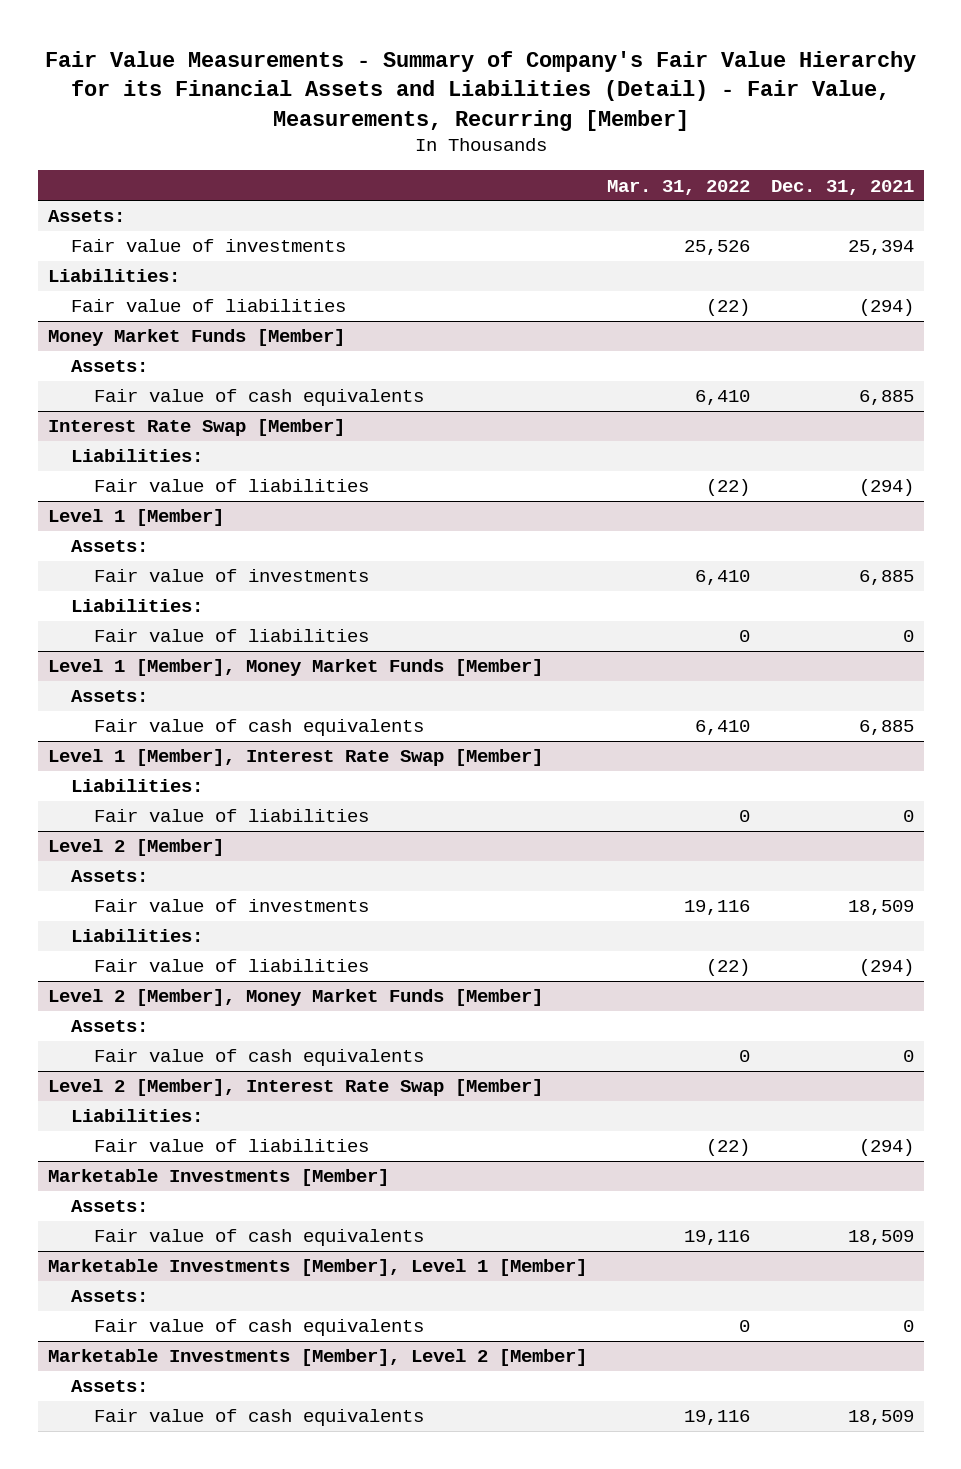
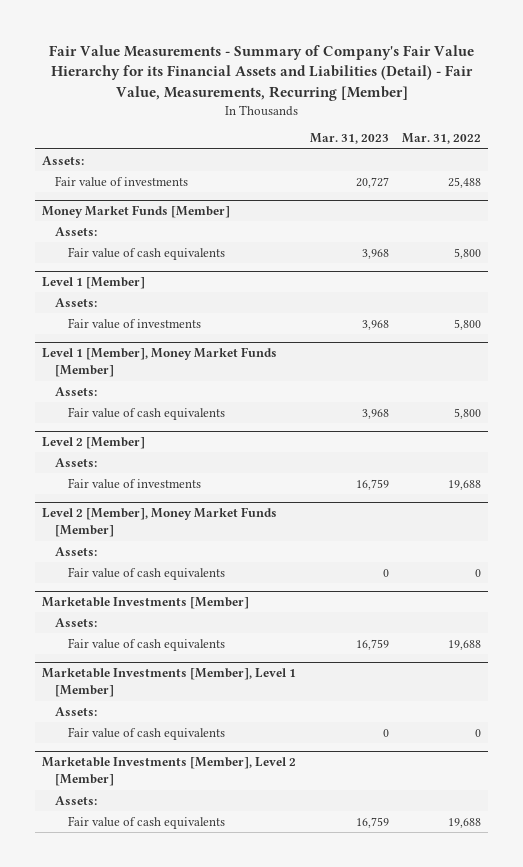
[770,179,914,195] Dec. 31, 2021 -> none
none -> [309,133,389,145] Mar. 31, 2023
[47,269,180,283] Liabilities: -> none
[70,299,346,313] Fair value of liabilities -> none
[684,240,751,256] 25,526 -> [448,176,482,188] 25,488
[47,419,345,437] Interest Rate Swap [Member] -> none
[70,449,203,463] Liabilities: -> none
[93,479,369,493] Fair value of liabilities -> none
[695,390,751,406] 6,410 -> [454,247,482,259] 5,800
[70,599,203,613] Liabilities: -> none
[93,629,369,643] Fair value of liabilities -> none
[695,570,751,586] 6,410 -> [454,318,482,330] 5,800
[47,749,543,767] Level 1 [Member], Interest Rate Swap [Member] -> none
[70,779,203,793] Liabilities: -> none
[93,809,369,823] Fair value of liabilities -> none
[695,720,751,736] 6,410 -> [454,407,482,419] 5,800
[70,929,203,943] Liabilities: -> none
[93,959,369,973] Fair value of liabilities -> none
[684,900,751,916] 19,116 -> [448,479,482,490] 19,688
[47,1079,543,1097] Level 2 [Member], Interest Rate Swap [Member] -> none
[70,1109,203,1123] Liabilities: -> none
[93,1139,369,1153] Fair value of liabilities -> none
[684,1230,751,1246] 19,116 -> [448,639,482,650] 19,688
[684,1410,751,1426] 19,116 -> [448,817,482,828] 19,688

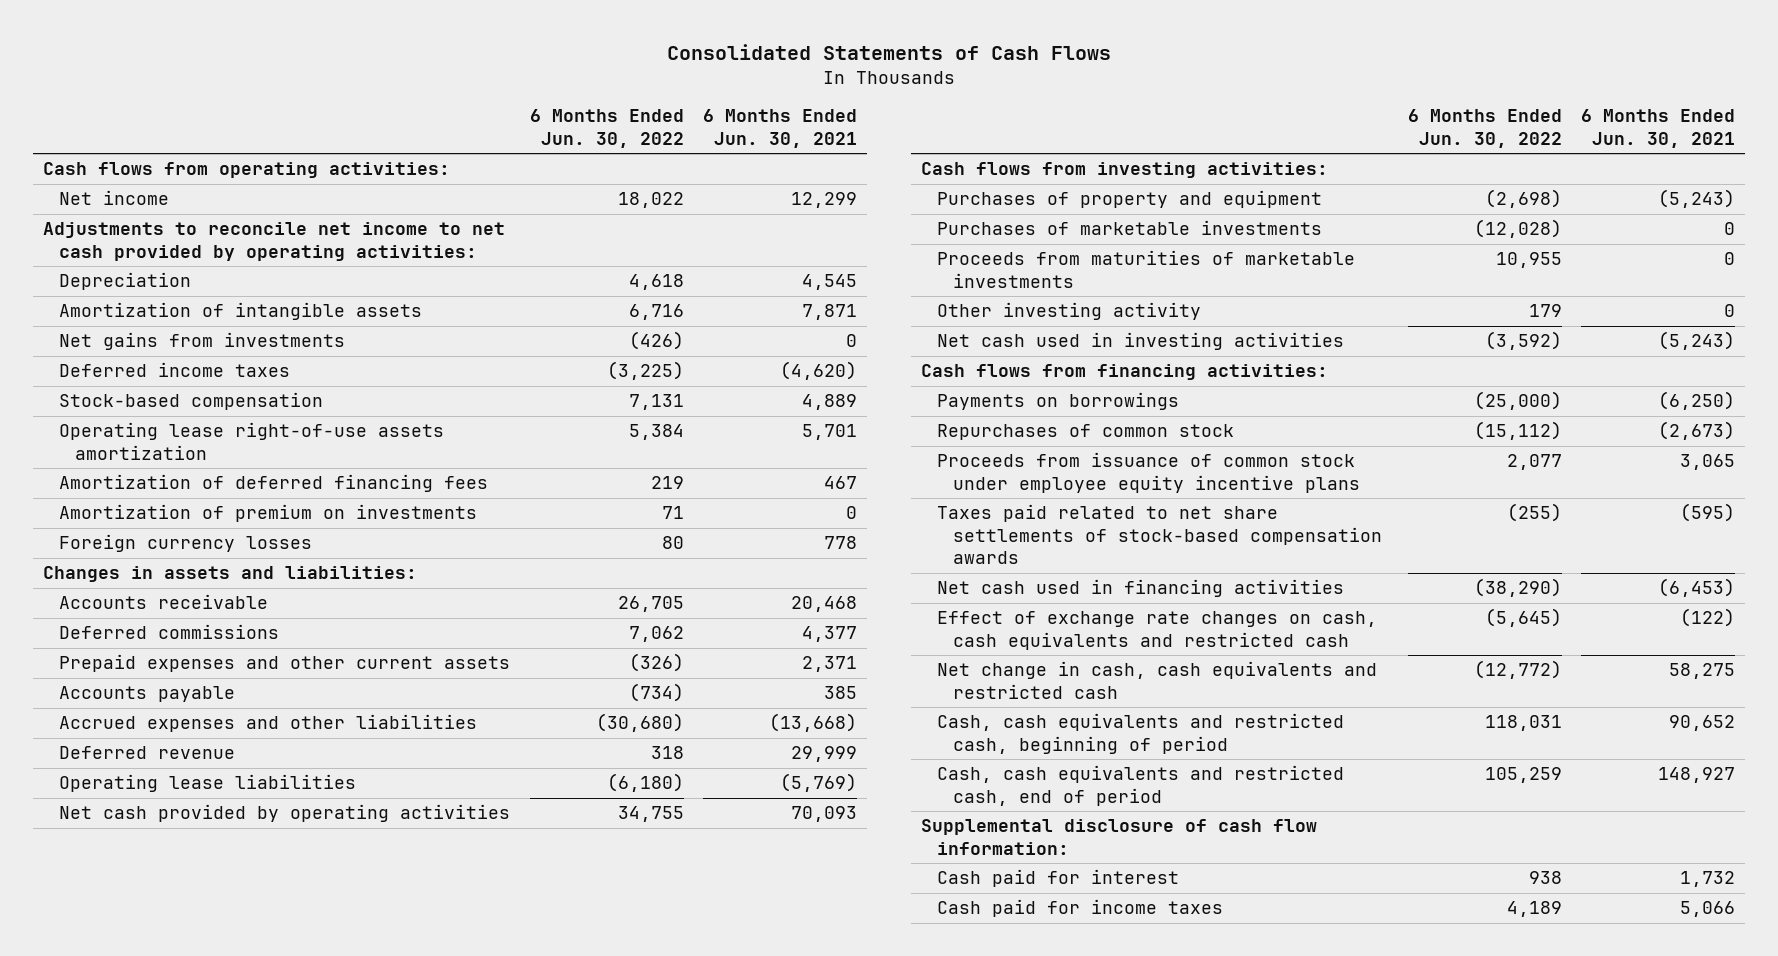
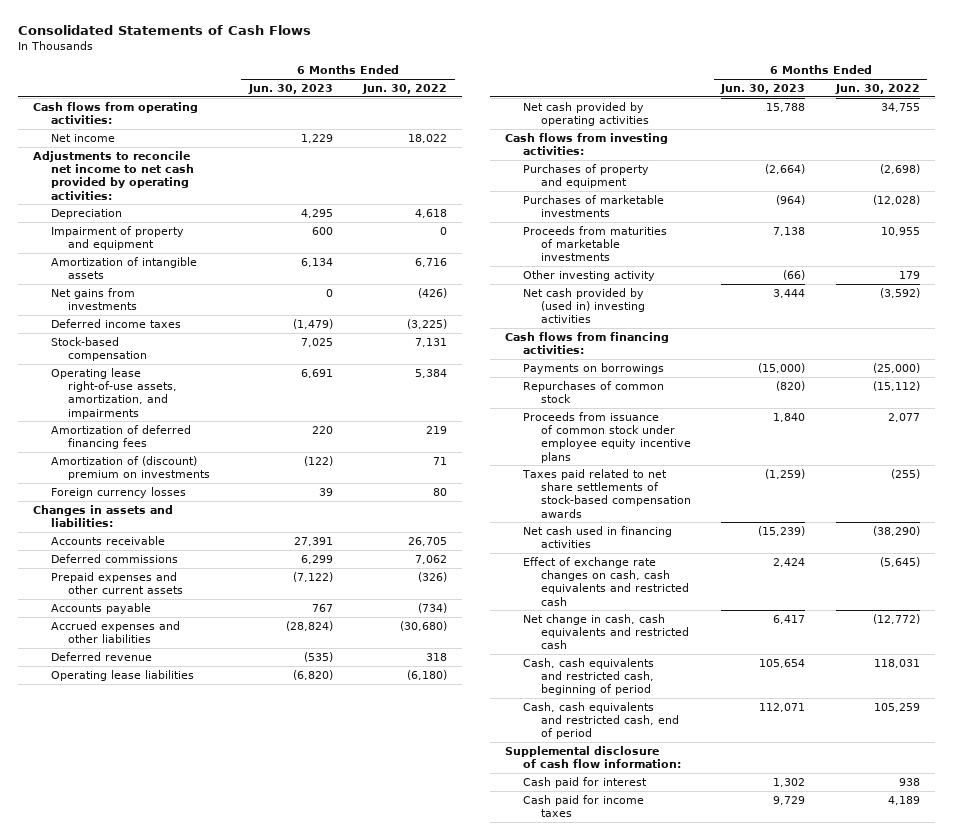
[703,109,858,148] 6 Months Ended Jun. 30, 2021 -> none
none -> [247,84,333,95] Jun. 30, 2023
none -> [50,225,184,251] Impairment of property and equipment
[58,422,444,460] Operating lease right-of-use assets amortization -> [50,367,178,419] Operating lease right-of-use assets, amortization, and impairments
[58,504,477,523] Amortization of premium on investments -> [50,455,211,481] Amortization of (discount) premium on investments
[936,332,1344,351] Net cash used in investing activities -> [523,287,645,324] Net cash provided by (used in) investing activities

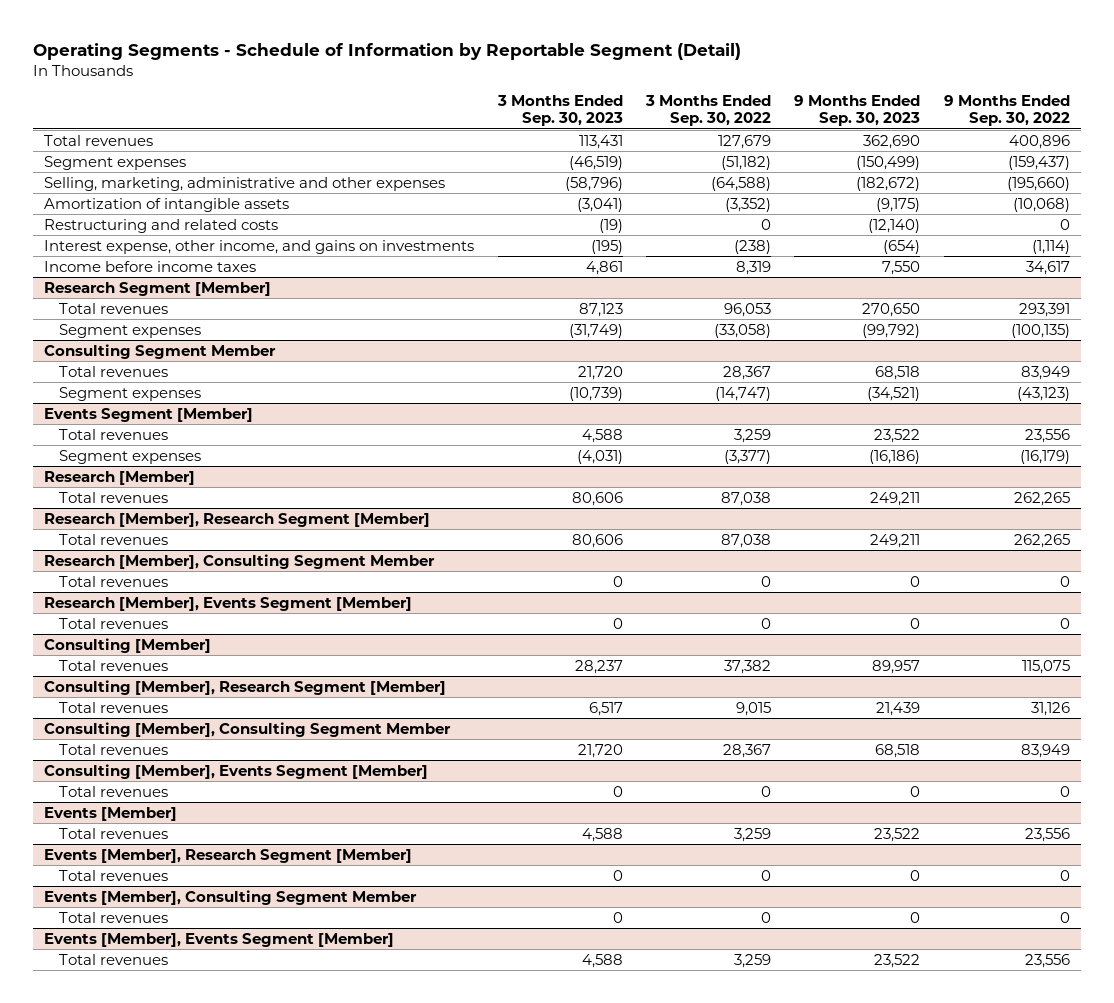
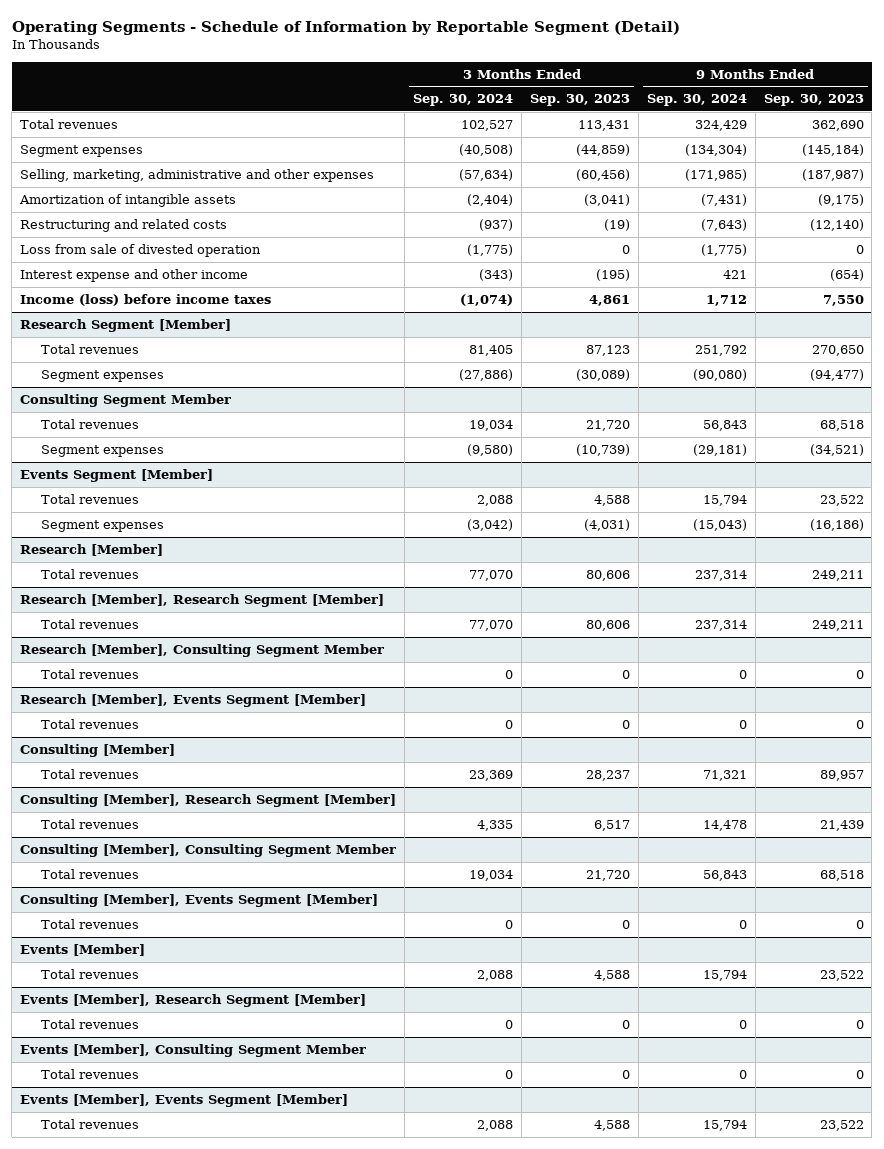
[645,95,772,127] 3 Months Ended Sep. 30, 2022 -> none
[943,95,1070,127] 9 Months Ended Sep. 30, 2022 -> none
none -> [413,94,514,107] Sep. 30, 2024
none -> [646,94,747,107] Sep. 30, 2024
[568,155,623,170] (46,519) -> [575,143,630,156] (44,859)
[856,155,921,170] (150,499) -> [801,143,864,156] (145,184)
[564,176,623,191] (58,796) -> [575,168,630,181] (60,456)
[856,176,921,191] (182,672) -> [801,168,864,181] (187,987)
none -> [20,243,262,257] Loss from sale of divested operation
[44,239,475,254] Interest expense, other income, and gains on investments -> [20,268,249,282] Interest expense and other income
[44,260,257,272] Income before income taxes -> [20,293,272,306] Income (loss) before income taxes
[568,323,623,338] (31,749) -> [575,368,630,381] (30,089)
[862,323,921,338] (99,792) -> [809,368,864,381] (94,477)

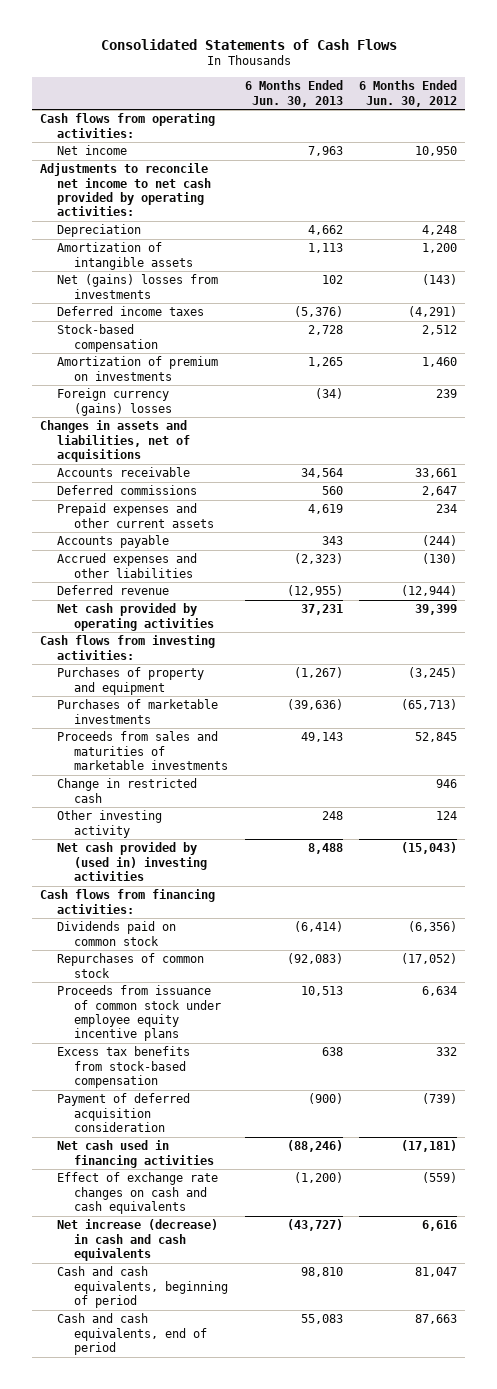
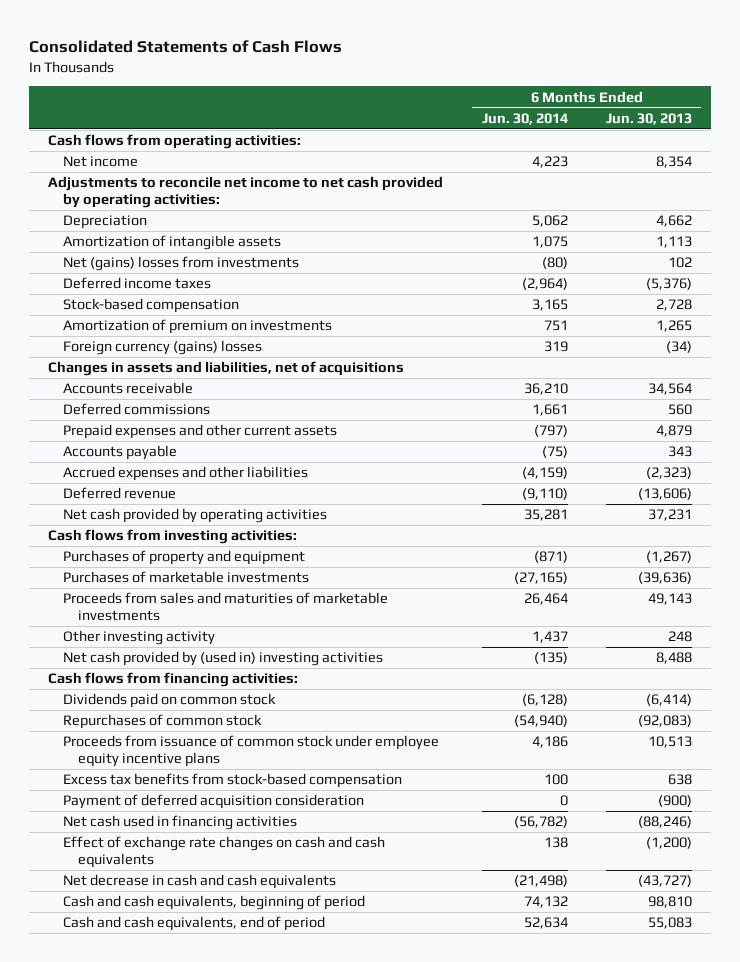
[359,80,458,107] 6 Months Ended Jun. 30, 2012 -> none
none -> [481,112,568,125] Jun. 30, 2014
[307,146,343,157] 7,963 -> [655,156,692,169] 8,354
[307,504,343,515] 4,619 -> [655,425,692,438] 4,879
[286,585,343,597] (12,955) -> [637,488,692,501] (13,606)
[57,778,198,803] Change in restricted cash -> none
[57,1219,219,1261] Net increase (decrease) in cash and cash equivalents -> [63,874,337,890] Net decrease in cash and cash equivalents

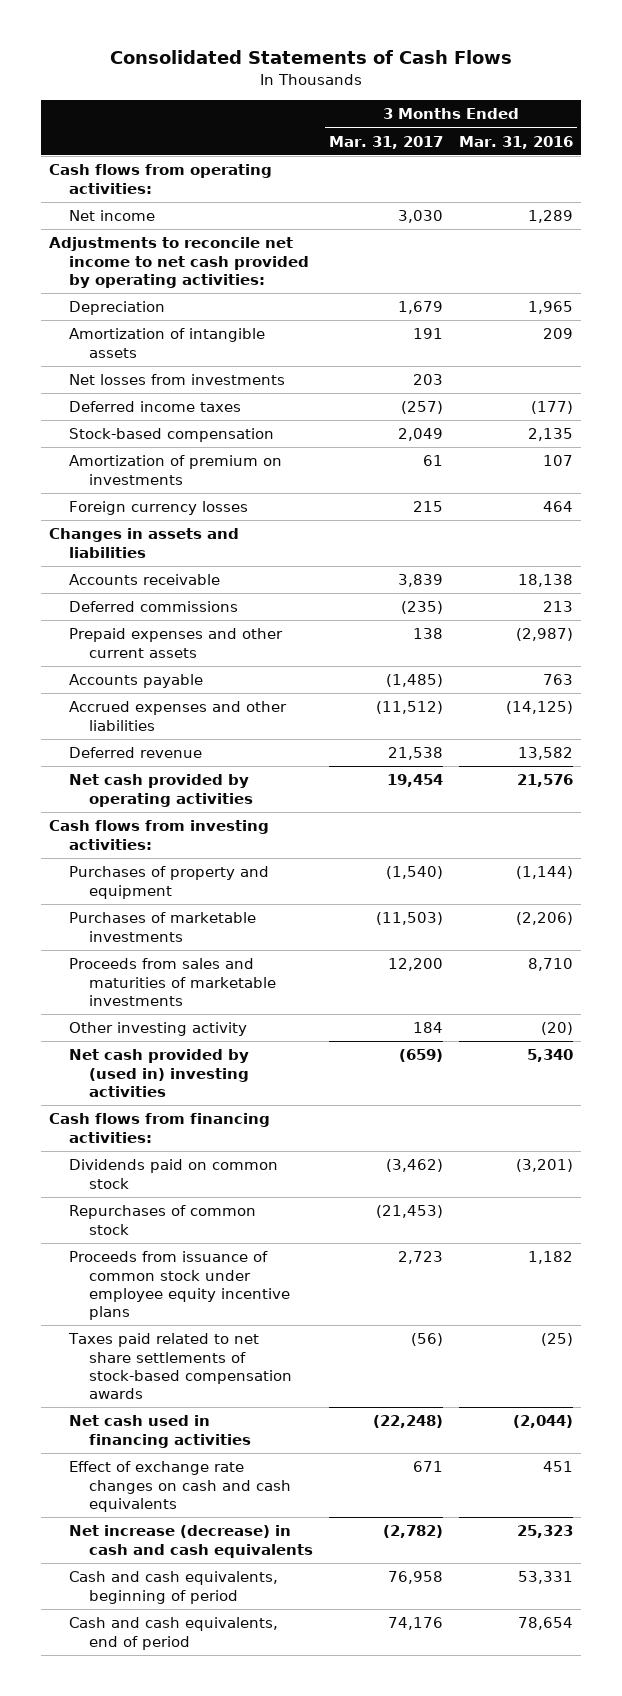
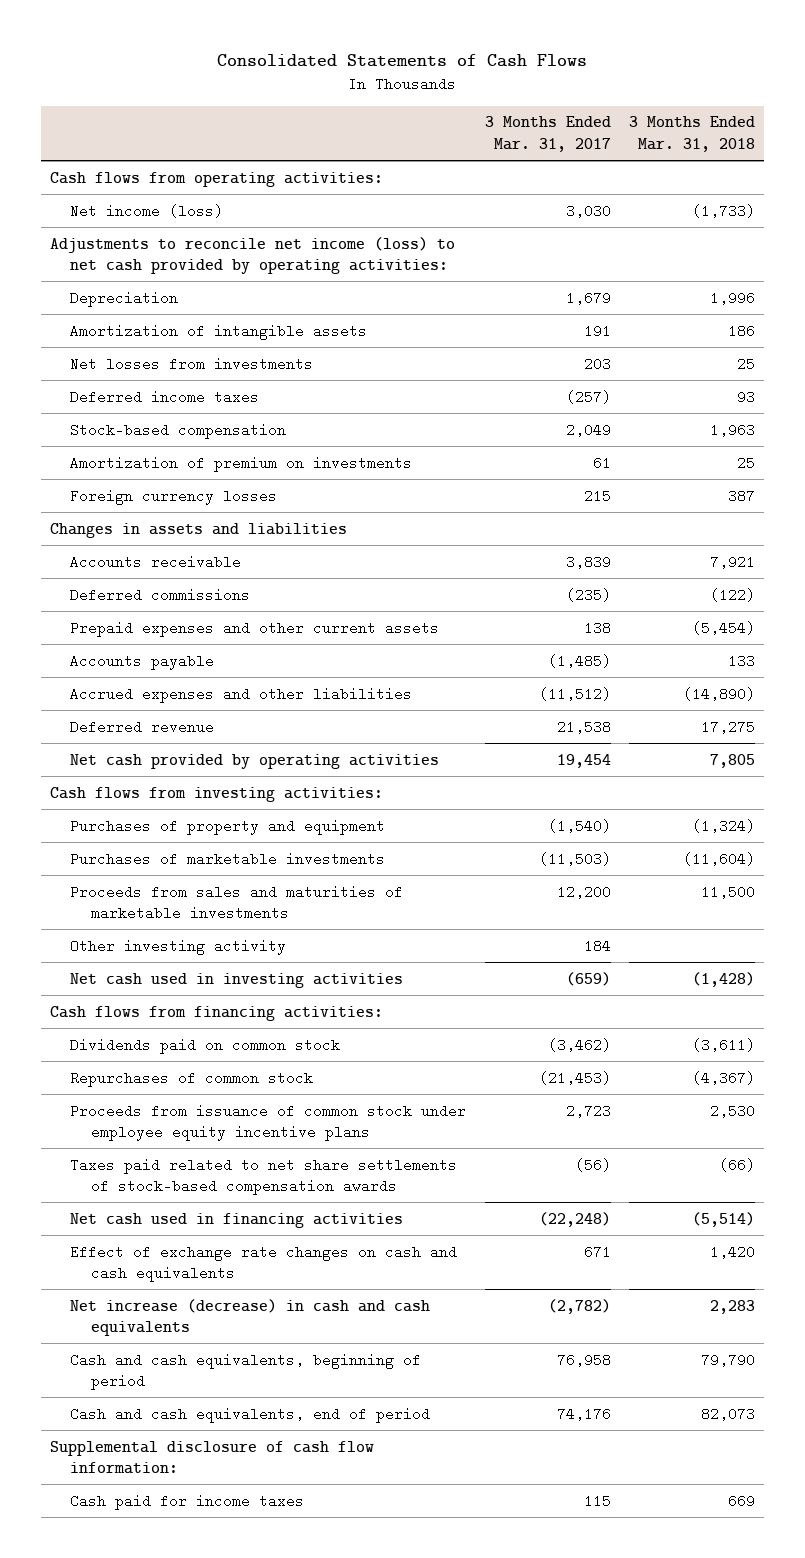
[459,135,574,149] Mar. 31, 2016 -> none
none -> [629,116,756,152] 3 Months Ended Mar. 31, 2018
[68,210,155,222] Net income -> [70,203,224,218] Net income (loss)
[48,237,309,288] Adjustments to reconcile net income to net cash provided by operating activities: -> [49,236,455,274] Adjustments to reconcile net income (loss) to net cash provided by operating activities:
[68,1049,250,1097] Net cash provided by (used in) investing activities -> [70,972,404,988] Net cash used in investing activities
none -> [49,1440,374,1474] Supplemental disclosure of cash flow information:
none -> [70,1493,305,1510] Cash paid for income taxes

